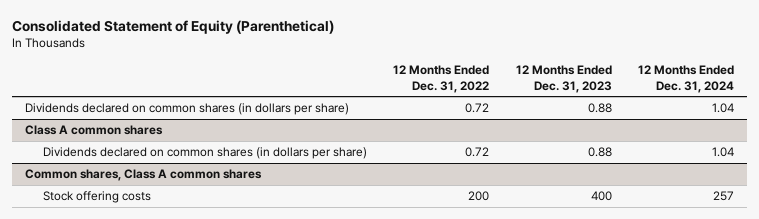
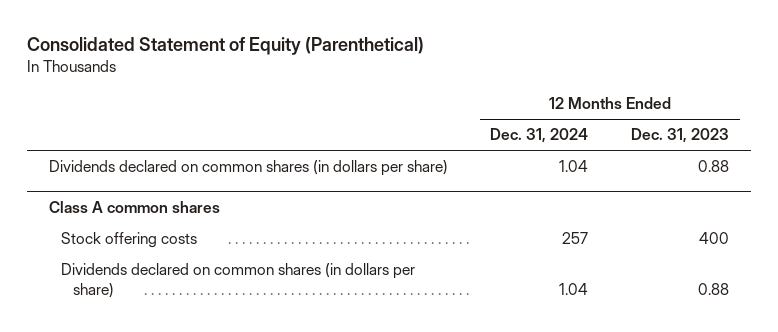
[393,65,490,93] 12 Months Ended Dec. 31, 2022 -> none
[25,169,263,182] Common shares, Class A common shares -> none
[42,147,367,160] Dividends declared on common shares (in dollars per share) -> [60,263,415,299] Dividends declared on common shares (in dollars per share)

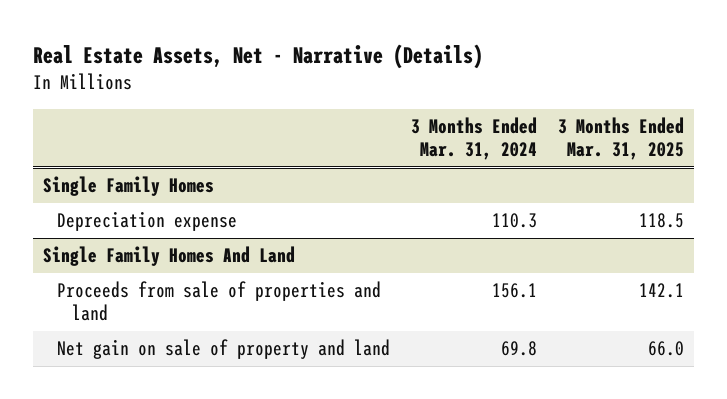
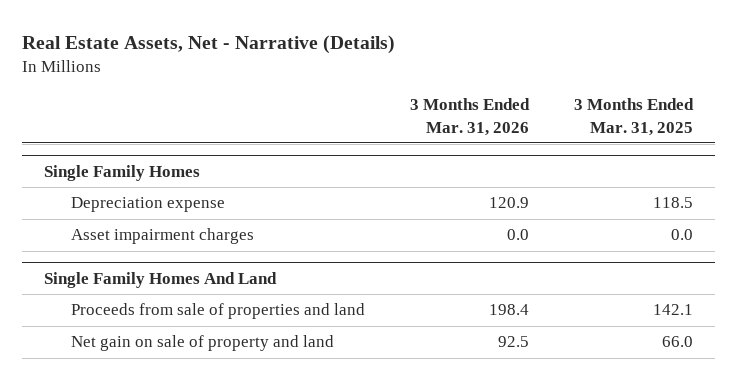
[411,117,538,161] 3 Months Ended Mar. 31, 2024 -> none
none -> [410,98,531,136] 3 Months Ended Mar. 31, 2026
none -> [71,228,255,245] Asset impairment charges

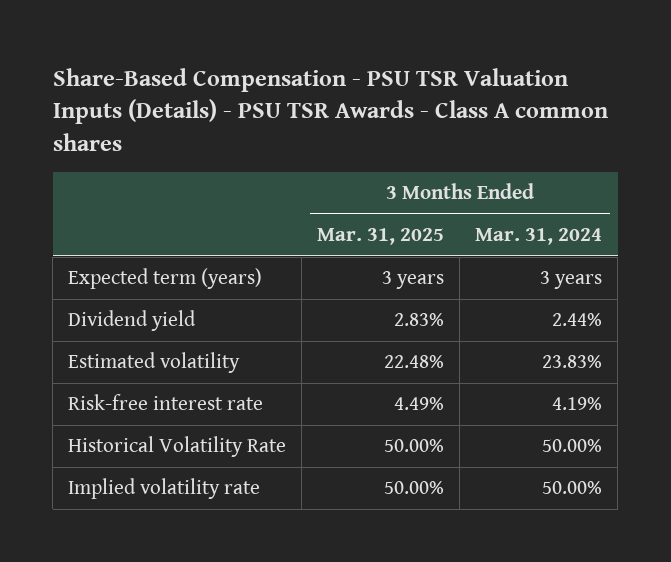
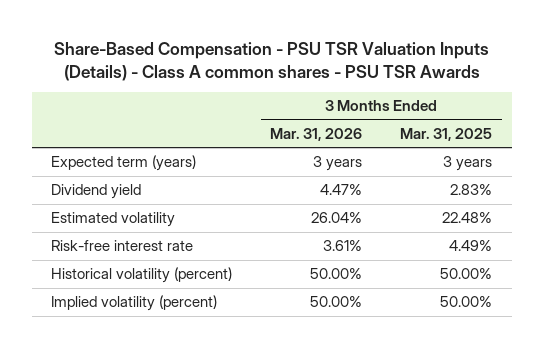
[52,67,608,151] Share-Based Compensation - PSU TSR Valuation Inputs (Details) - PSU TSR Awards - Class A common shares -> [53,41,489,81] Share-Based Compensation - PSU TSR Valuation Inputs (Details) - Class A common shares - PSU TSR Awards
[475,228,603,246] Mar. 31, 2024 -> none
none -> [270,128,363,142] Mar. 31, 2026
[68,436,287,458] Historical Volatility Rate -> [50,267,232,284] Historical volatility (percent)
[68,478,261,500] Implied volatility rate -> [50,295,217,312] Implied volatility (percent)

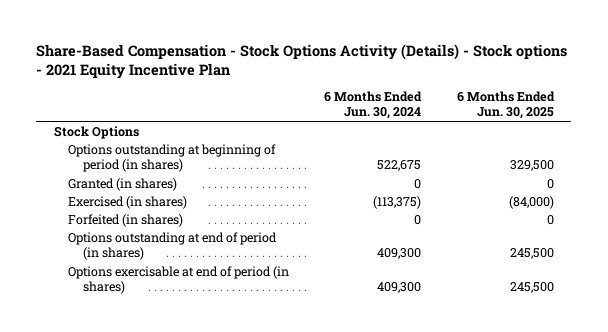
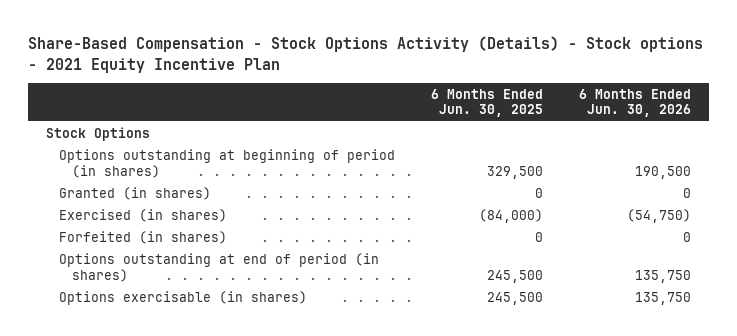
[324,91,423,120] 6 Months Ended Jun. 30, 2024 -> none
none -> [578,88,691,118] 6 Months Ended Jun. 30, 2026
[68,265,290,294] Options exercisable at end of period (in shares) -> [58,290,307,305] Options exercisable (in shares)

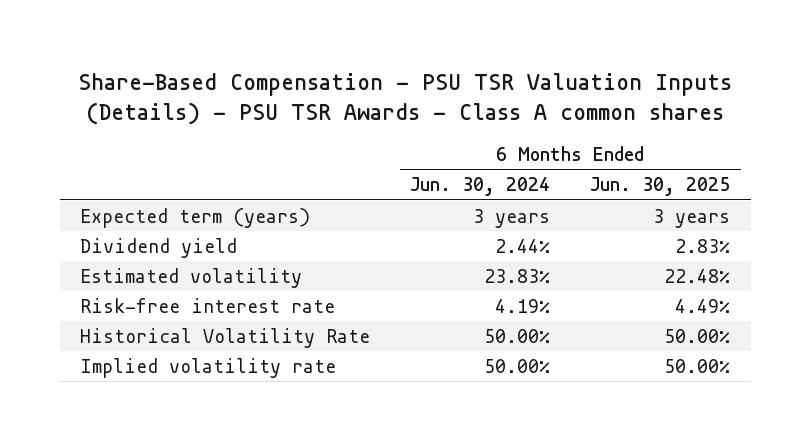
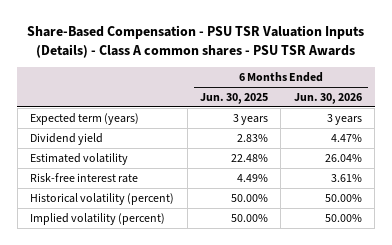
[78,72,733,125] Share-Based Compensation - PSU TSR Valuation Inputs (Details) - PSU TSR Awards - Class A common shares -> [26,25,364,59] Share-Based Compensation - PSU TSR Valuation Inputs (Details) - Class A common shares - PSU TSR Awards
[410,177,551,197] Jun. 30, 2024 -> none
none -> [293,93,362,105] Jun. 30, 2026
[79,327,370,348] Historical Volatility Rate -> [30,192,175,205] Historical volatility (percent)
[79,357,336,378] Implied volatility rate -> [30,212,166,225] Implied volatility (percent)

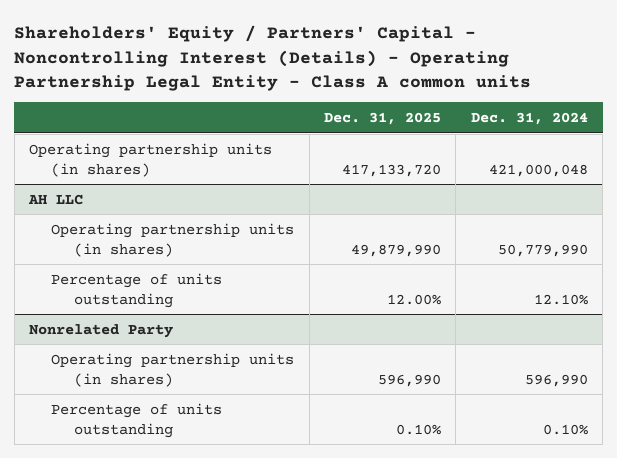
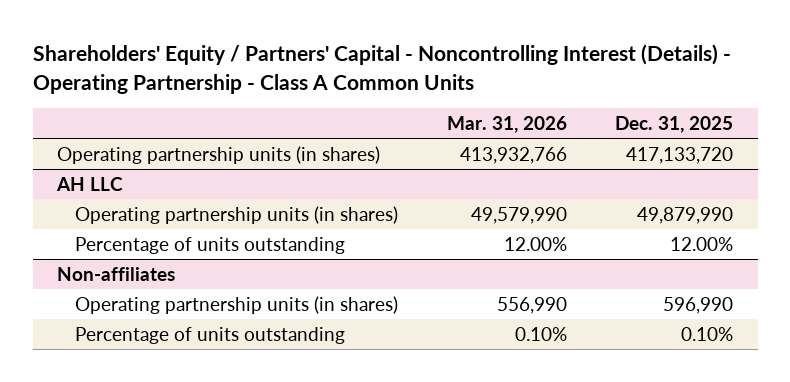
[14,25,532,91] Shareholders' Equity / Partners' Capital - Noncontrolling Interest (Details) - Operating Partnership Legal Entity - Class A common units -> [32,44,731,94] Shareholders' Equity / Partners' Capital - Noncontrolling Interest (Details) - Operating Partnership - Class A Common Units
[470,112,588,126] Dec. 31, 2024 -> none
none -> [446,115,567,133] Mar. 31, 2026
[28,323,173,338] Nonrelated Party -> [57,266,176,281] Non-affiliates

